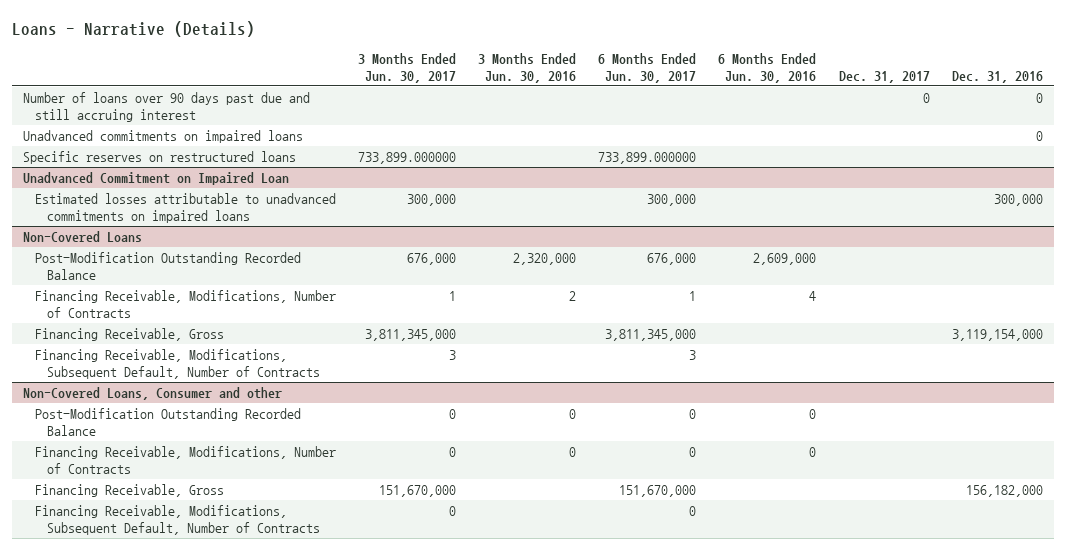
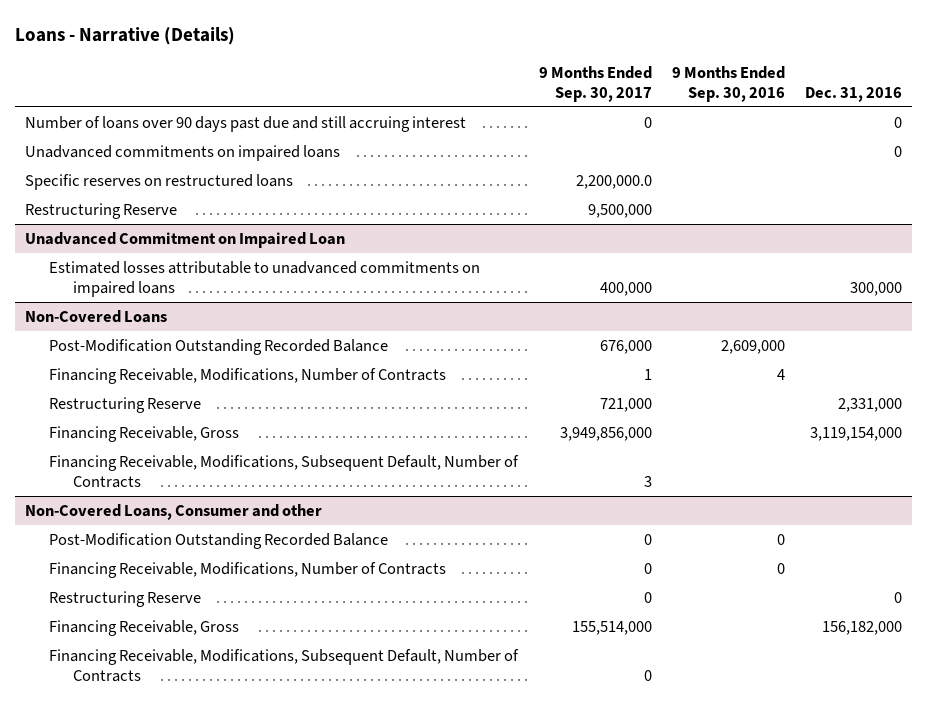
[358,53,457,84] 3 Months Ended Jun. 30, 2017 -> none
[478,53,577,84] 3 Months Ended Jun. 30, 2016 -> none
[598,53,697,84] 6 Months Ended Jun. 30, 2017 -> none
[718,53,817,84] 6 Months Ended Jun. 30, 2016 -> none
[838,71,930,84] Dec. 31, 2017 -> none
none -> [538,65,652,102] 9 Months Ended Sep. 30, 2017
none -> [671,65,785,102] 9 Months Ended Sep. 30, 2016
none -> [25,202,178,219] Restructuring Reserve
none -> [49,396,202,413] Restructuring Reserve
none -> [49,590,202,607] Restructuring Reserve

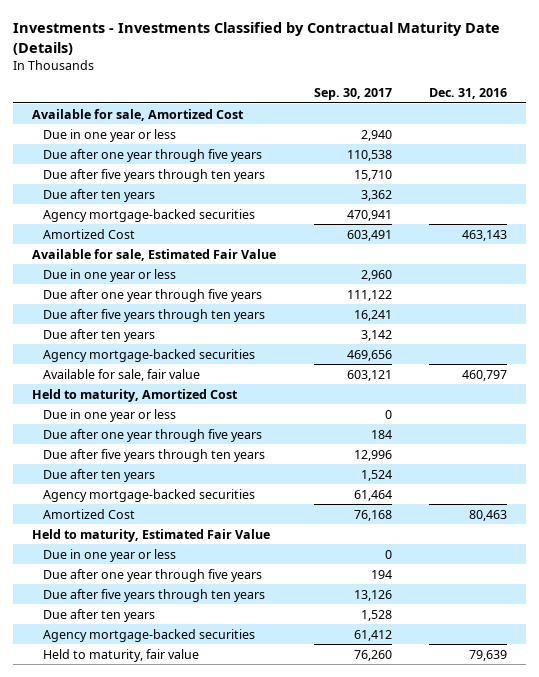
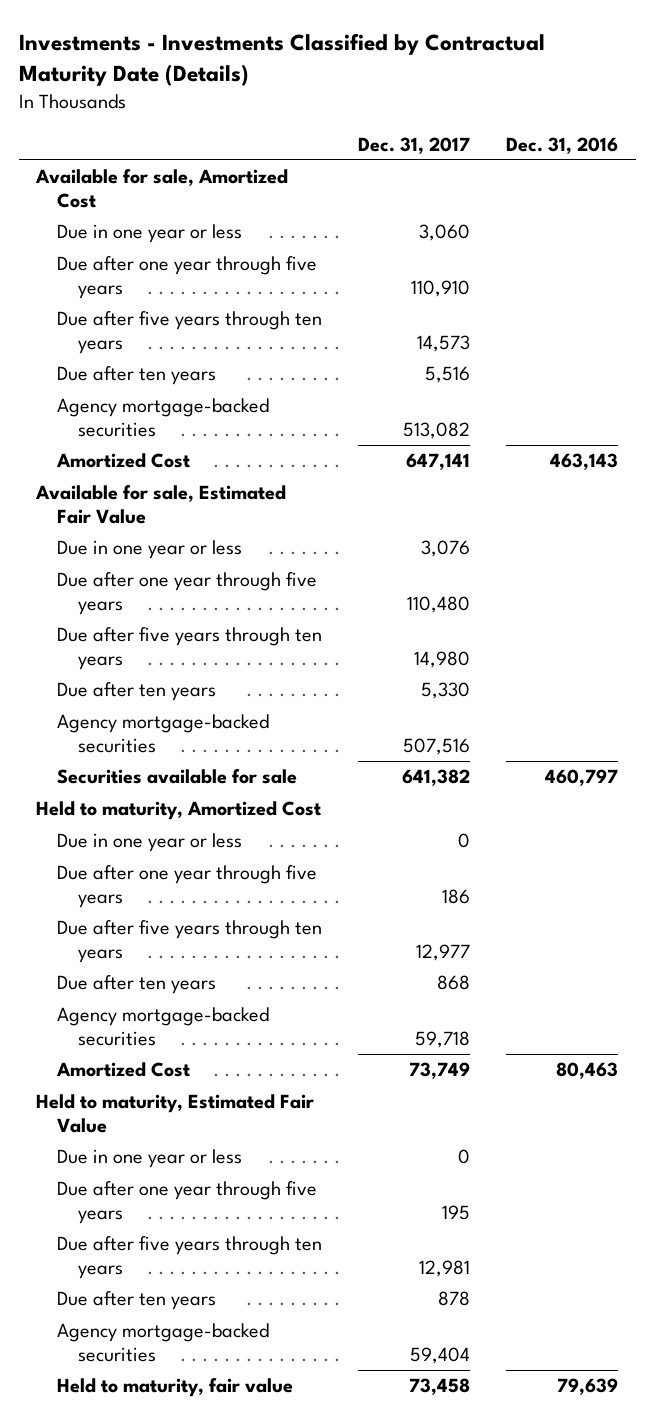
[313,88,392,101] Sep. 30, 2017 -> none
none -> [358,136,471,154] Dec. 31, 2017
[43,368,201,381] Available for sale, fair value -> [57,769,298,785] Securities available for sale

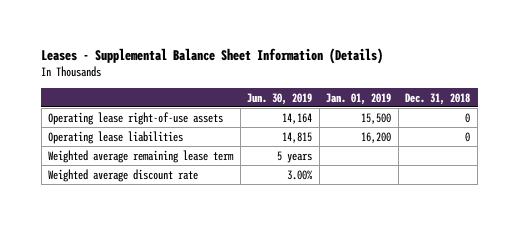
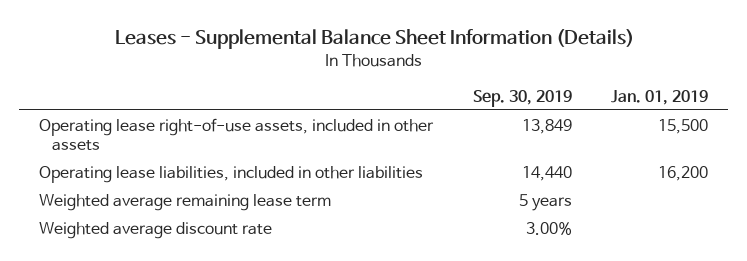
[247,92,313,105] Jun. 30, 2019 -> none
[405,92,471,105] Dec. 31, 2018 -> none
none -> [472,89,572,107] Sep. 30, 2019
[48,111,224,125] Operating lease right-of-use assets -> [38,117,434,151] Operating lease right-of-use assets, included in other assets
[48,130,184,144] Operating lease liabilities -> [38,165,423,183] Operating lease liabilities, included in other liabilities

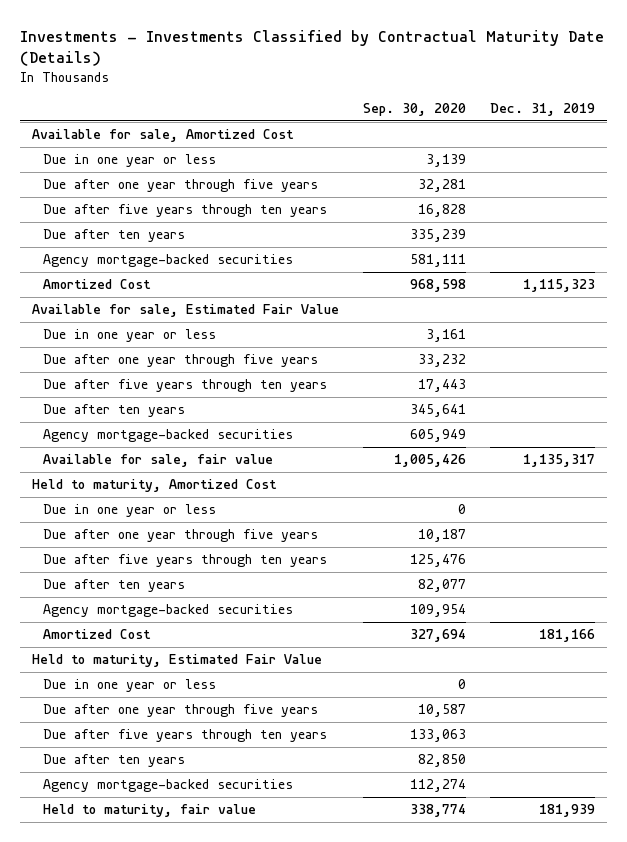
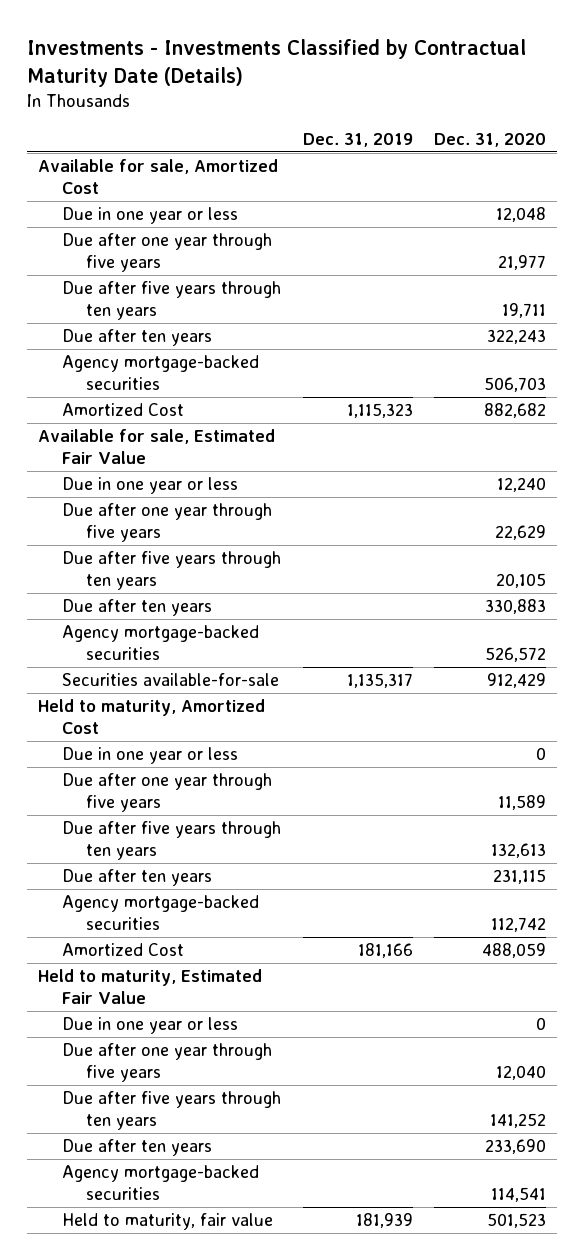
[362,103,466,117] Sep. 30, 2020 -> none
none -> [434,132,547,147] Dec. 31, 2020
[42,454,273,468] Available for sale, fair value -> [61,673,279,687] Securities available-for-sale

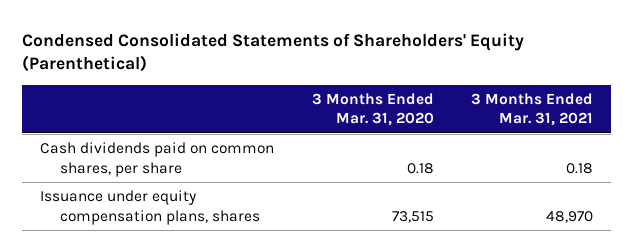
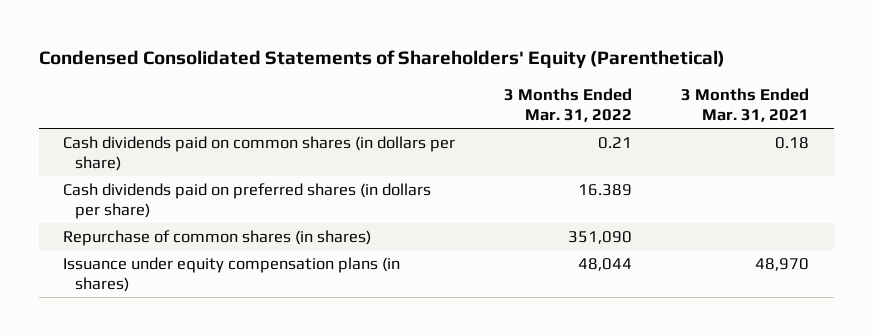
[311,92,434,127] 3 Months Ended Mar. 31, 2020 -> none
none -> [504,87,633,122] 3 Months Ended Mar. 31, 2022
[40,142,275,177] Cash dividends paid on common shares, per share -> [63,136,456,172] Cash dividends paid on common shares (in dollars per share)
none -> [63,183,432,220] Cash dividends paid on preferred shares (in dollars per share)
none -> [63,230,372,247] Repurchase of common shares (in shares)
[40,190,260,225] Issuance under equity compensation plans, shares -> [63,257,401,293] Issuance under equity compensation plans (in shares)

